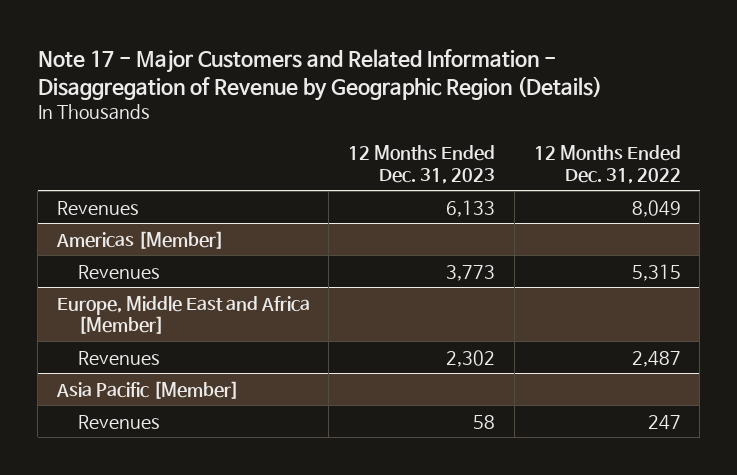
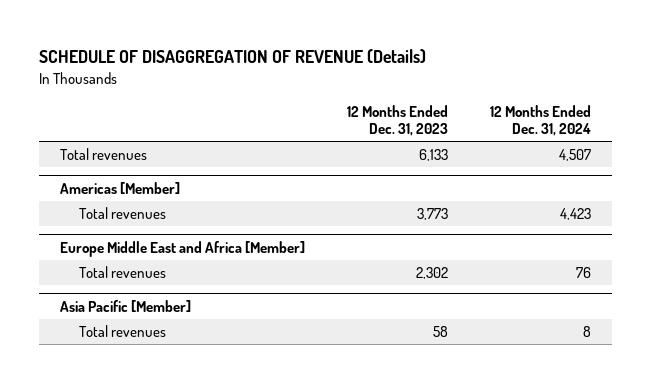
[37,48,602,101] Note 17 - Major Customers and Related Information - Disaggregation of Revenue by Geographic Region (Details) -> [39,48,427,63] SCHEDULE OF DISAGGREGATION OF REVENUE (Details)
[533,145,681,184] 12 Months Ended Dec. 31, 2022 -> none
none -> [489,104,591,137] 12 Months Ended Dec. 31, 2024
[56,200,139,215] Revenues -> [60,147,148,160] Total revenues
[78,264,161,279] Revenues -> [78,206,166,219] Total revenues
[56,295,310,334] Europe, Middle East and Africa [Member] -> [60,240,306,257] Europe Middle East and Africa [Member]
[78,350,161,365] Revenues -> [78,265,166,278] Total revenues
[78,414,161,429] Revenues -> [78,324,166,337] Total revenues

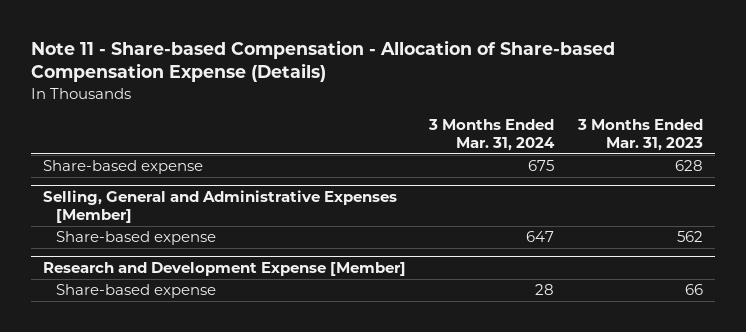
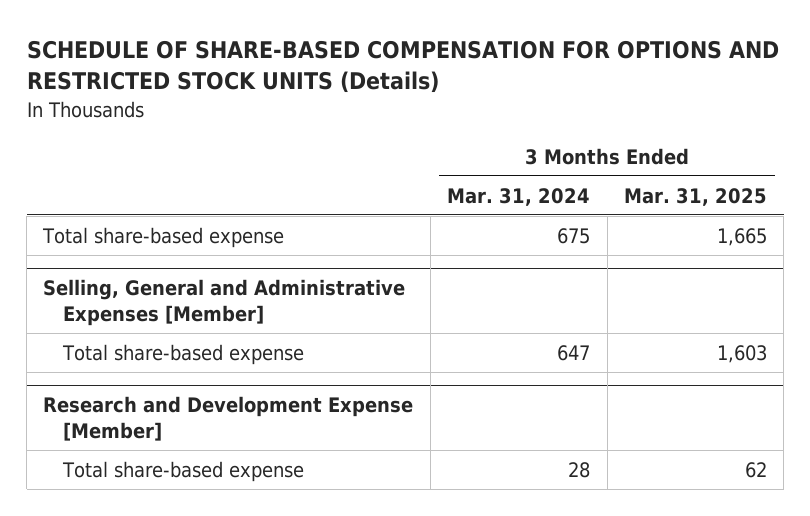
[31,39,616,83] Note 11 - Share-based Compensation - Allocation of Share-based Compensation Expense (Details) -> [26,39,779,94] SCHEDULE OF SHARE-BASED COMPENSATION FOR OPTIONS AND RESTRICTED STOCK UNITS (Details)
[577,119,704,152] 3 Months Ended Mar. 31, 2023 -> none
none -> [623,187,767,206] Mar. 31, 2025
[42,160,203,175] Share-based expense -> [42,226,285,248] Total share-based expense
[55,231,216,246] Share-based expense -> [61,343,304,365] Total share-based expense
[55,284,216,299] Share-based expense -> [61,460,304,482] Total share-based expense

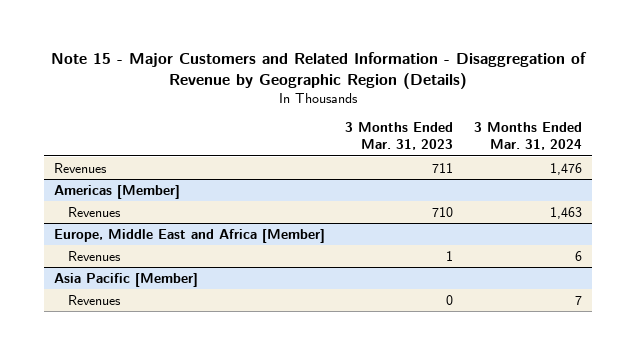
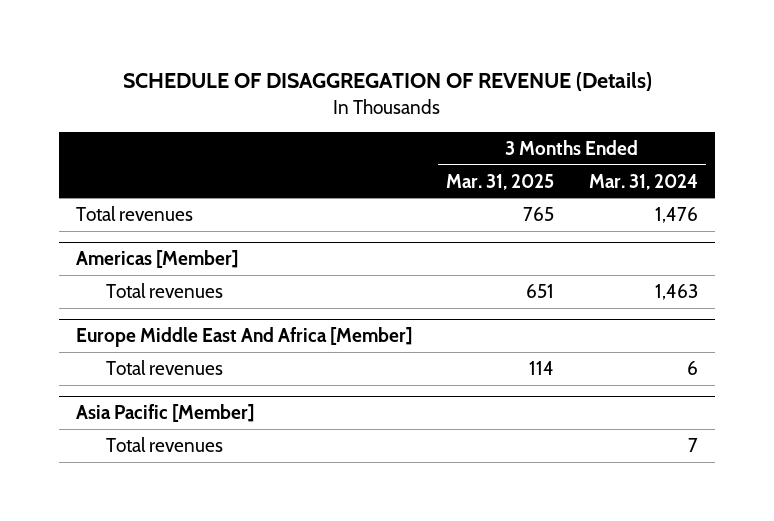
[50,52,587,90] Note 15 - Major Customers and Related Information - Disaggregation of Revenue by Geographic Region (Details) -> [122,72,652,92] SCHEDULE OF DISAGGREGATION OF REVENUE (Details)
[345,122,454,151] 3 Months Ended Mar. 31, 2023 -> none
none -> [446,173,555,190] Mar. 31, 2025
[53,162,107,173] Revenues -> [76,205,194,221] Total revenues
[68,206,122,217] Revenues -> [105,282,223,298] Total revenues
[53,228,325,243] Europe, Middle East and Africa [Member] -> [76,327,413,348] Europe Middle East And Africa [Member]
[68,250,122,261] Revenues -> [105,359,223,375] Total revenues
[68,294,122,305] Revenues -> [105,436,223,452] Total revenues

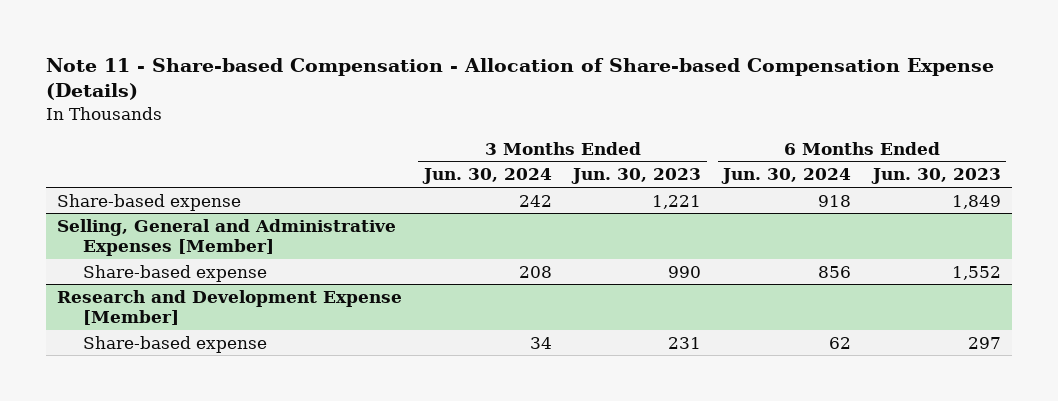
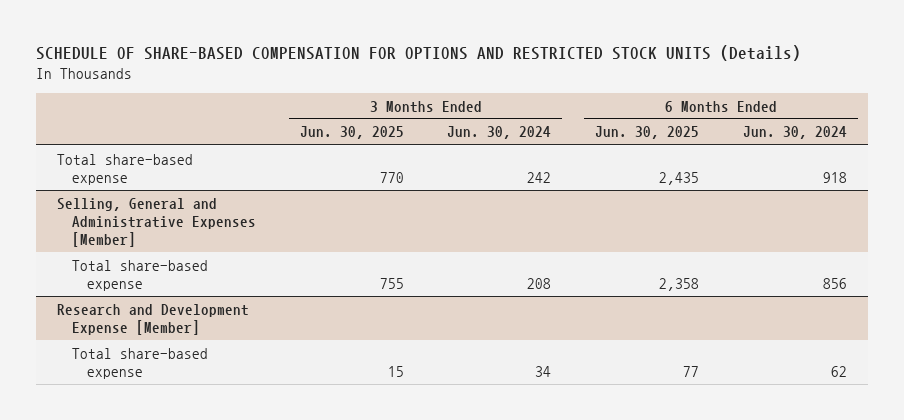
[46,57,995,101] Note 11 - Share-based Compensation - Allocation of Share-based Compensation Expense (Details) -> [35,45,801,62] SCHEDULE OF SHARE-BASED COMPENSATION FOR OPTIONS AND RESTRICTED STOCK UNITS (Details)
[571,168,702,185] Jun. 30, 2023 -> none
[870,168,1001,185] Jun. 30, 2023 -> none
none -> [299,126,404,140] Jun. 30, 2025
none -> [595,126,700,140] Jun. 30, 2025
[57,193,242,211] Share-based expense -> [57,153,194,185] Total share-based expense
[83,264,268,282] Share-based expense -> [72,259,209,291] Total share-based expense
[83,335,268,353] Share-based expense -> [72,347,209,379] Total share-based expense

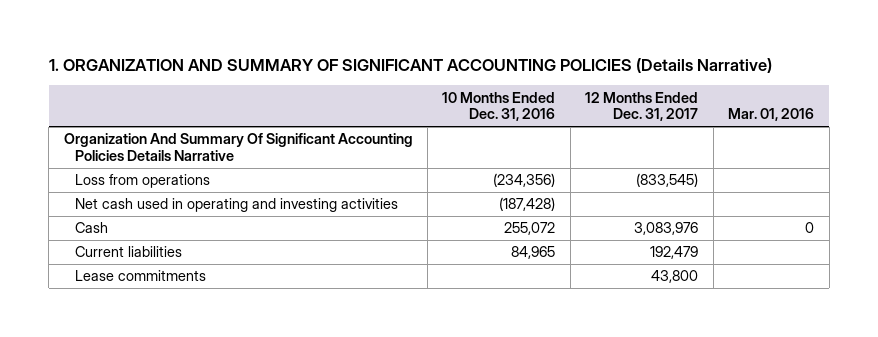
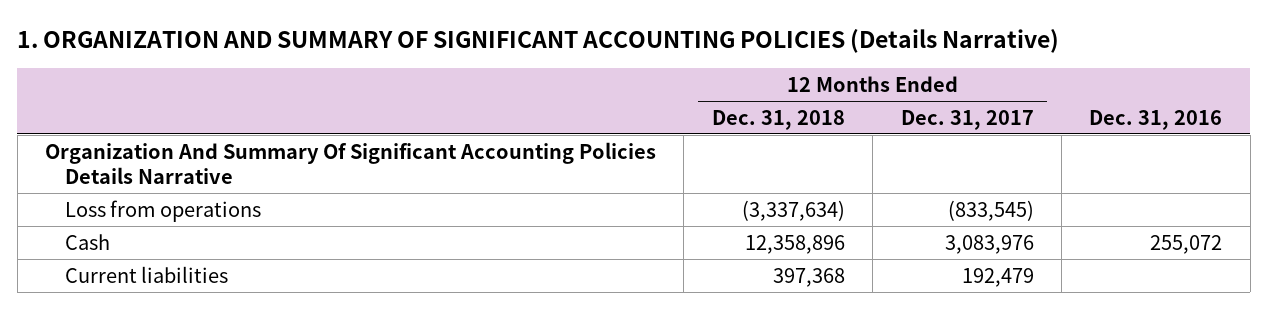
[442,91,556,122] 10 Months Ended Dec. 31, 2016 -> none
[728,108,815,122] Mar. 01, 2016 -> none
none -> [711,109,845,130] Dec. 31, 2018
none -> [1089,109,1223,130] Dec. 31, 2016
[75,198,399,213] Net cash used in operating and investing activities -> none
[75,270,207,282] Lease commitments -> none

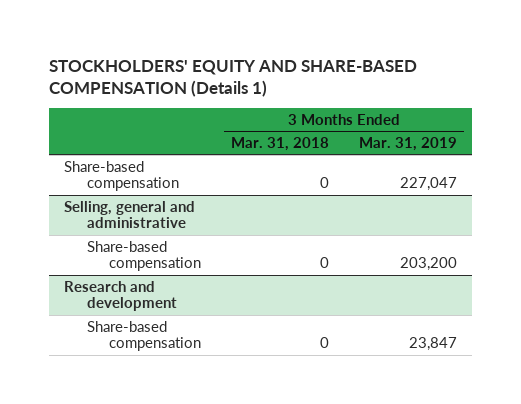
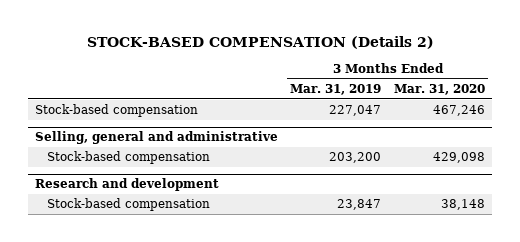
[49,59,418,97] STOCKHOLDERS' EQUITY AND SHARE-BASED COMPENSATION (Details 1) -> [86,35,434,49] STOCK-BASED COMPENSATION (Details 2)
[230,136,329,151] Mar. 31, 2018 -> none
none -> [394,83,486,95] Mar. 31, 2020
[64,160,179,192] Share-based compensation -> [34,104,198,118] Stock-based compensation
[86,240,202,272] Share-based compensation -> [47,151,211,165] Stock-based compensation
[86,320,202,352] Share-based compensation -> [47,198,211,212] Stock-based compensation

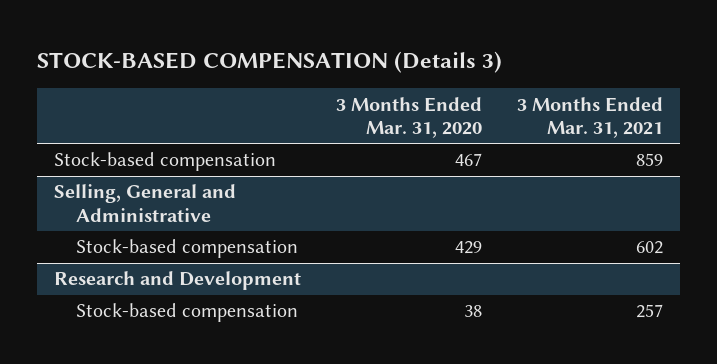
[86,35,434,49] STOCK-BASED COMPENSATION (Details 2) -> [36,50,502,73] STOCK-BASED COMPENSATION (Details 3)
[290,83,382,95] Mar. 31, 2019 -> none
none -> [516,96,663,139] 3 Months Ended Mar. 31, 2021
[433,105,486,117] 467,246 -> [454,153,482,167] 467
[34,131,278,145] Selling, general and administrative -> [54,184,237,223] Selling, General and Administrative
[433,152,486,164] 429,098 -> [454,241,482,255] 429
[34,178,219,192] Research and development -> [54,271,302,291] Research and Development
[441,199,486,211] 38,148 -> [463,305,482,318] 38

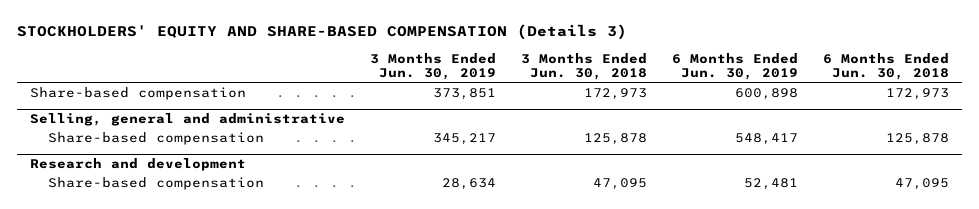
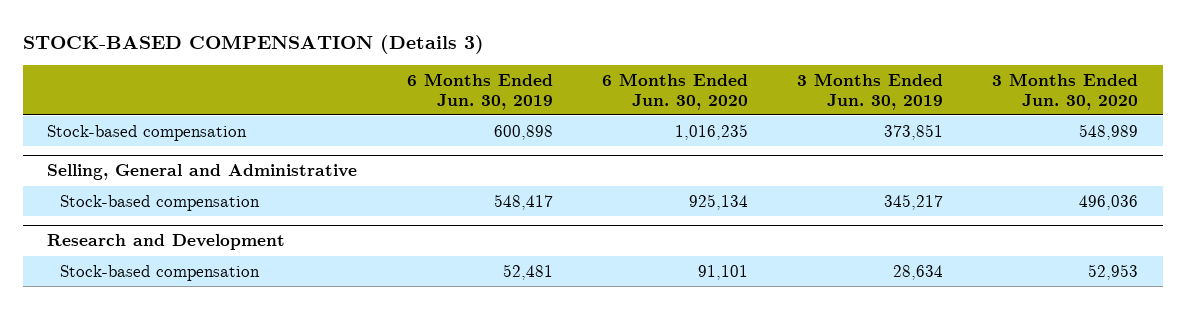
[17,24,628,41] STOCKHOLDERS' EQUITY AND SHARE-BASED COMPENSATION (Details 3) -> [22,34,484,54] STOCK-BASED COMPENSATION (Details 3)
[521,52,648,81] 3 Months Ended Jun. 30, 2018 -> none
[823,52,950,81] 6 Months Ended Jun. 30, 2018 -> none
none -> [601,73,748,110] 6 Months Ended Jun. 30, 2020
none -> [992,73,1139,110] 3 Months Ended Jun. 30, 2020
[29,86,246,100] Share-based compensation -> [47,124,248,141] Stock-based compensation
[29,113,345,127] Selling, general and administrative -> [47,164,358,181] Selling, General and Administrative
[48,131,265,145] Share-based compensation -> [59,194,260,211] Stock-based compensation
[29,158,246,172] Research and development -> [47,234,286,251] Research and Development
[48,176,265,190] Share-based compensation -> [59,264,260,281] Stock-based compensation

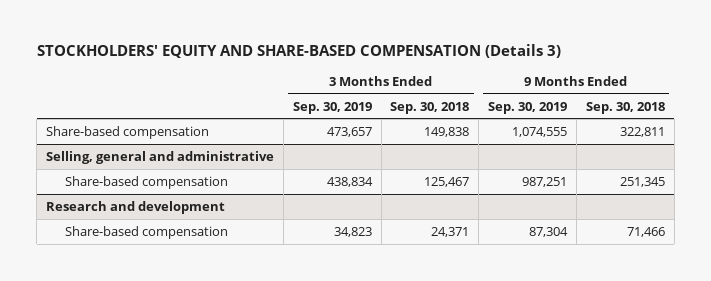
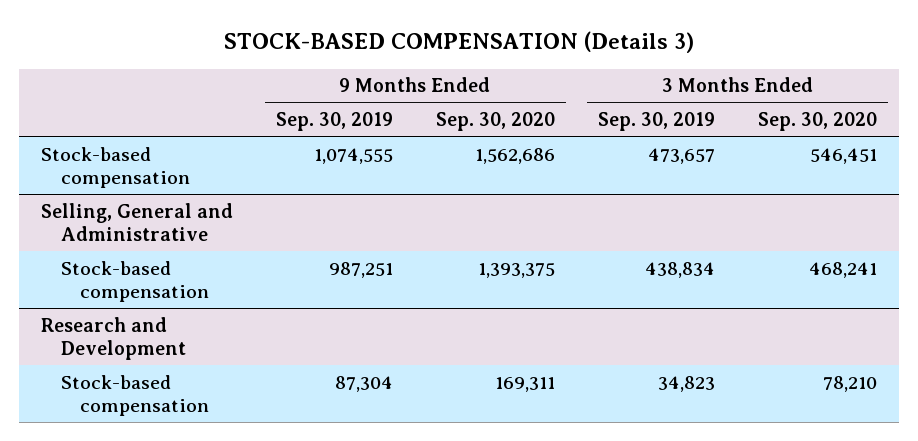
[36,44,561,59] STOCKHOLDERS' EQUITY AND SHARE-BASED COMPENSATION (Details 3) -> [223,31,694,54] STOCK-BASED COMPENSATION (Details 3)
[390,101,470,114] Sep. 30, 2018 -> none
[585,101,665,114] Sep. 30, 2018 -> none
none -> [435,111,555,131] Sep. 30, 2020
none -> [758,111,878,131] Sep. 30, 2020
[46,125,210,139] Share-based compensation -> [40,146,190,188] Stock-based compensation
[46,150,275,164] Selling, general and administrative -> [40,202,233,241] Selling, General and Administrative
[65,175,229,189] Share-based compensation -> [60,260,210,302] Stock-based compensation
[46,200,226,214] Research and development -> [40,316,186,360] Research and Development
[65,225,229,239] Share-based compensation -> [60,374,210,416] Stock-based compensation

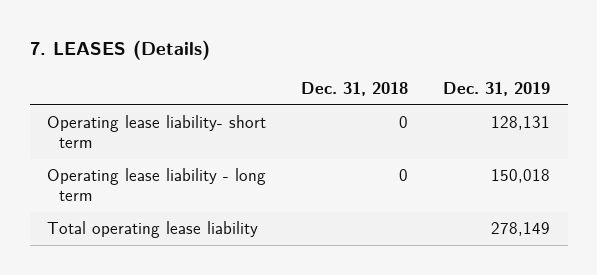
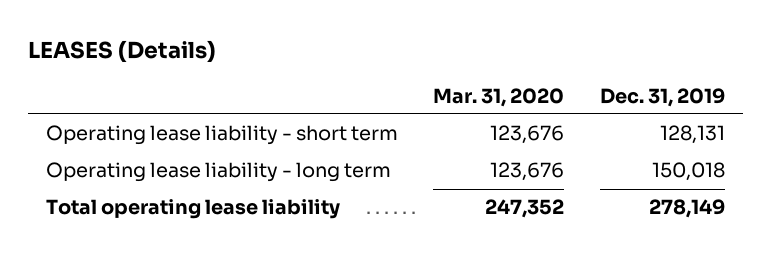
[29,40,210,61] 7. LEASES (Details) -> [27,39,216,63] LEASES (Details)
[301,82,409,97] Dec. 31, 2018 -> none
none -> [433,87,565,107] Mar. 31, 2020
[47,115,267,149] Operating lease liability- short term -> [45,125,398,146] Operating lease liability - short term

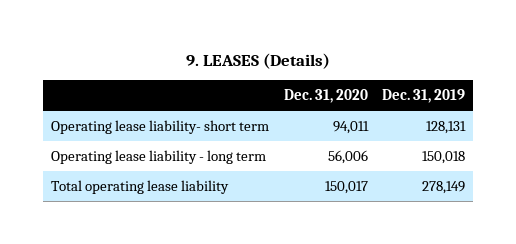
[27,39,216,63] LEASES (Details) -> [186,52,331,69] 9. LEASES (Details)
[433,87,565,107] Mar. 31, 2020 -> none
none -> [283,89,368,104] Dec. 31, 2020
[45,125,398,146] Operating lease liability - short term -> [50,119,269,134] Operating lease liability- short term

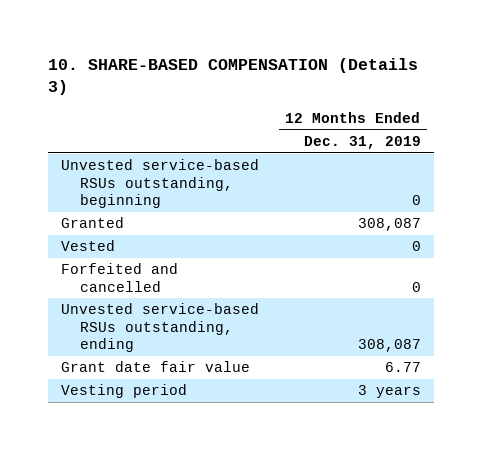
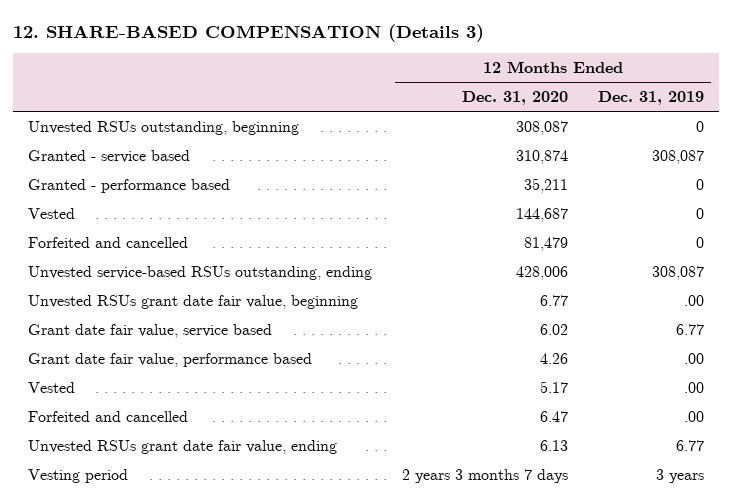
[47,58,418,96] 10. SHARE-BASED COMPENSATION (Details 3) -> [13,23,485,42] 12. SHARE-BASED COMPENSATION (Details 3)
none -> [462,91,569,106] Dec. 31, 2020
[61,159,260,208] Unvested service-based RSUs outstanding, beginning -> [28,120,300,135] Unvested RSUs outstanding, beginning
[61,217,125,229] Granted -> [28,149,191,163] Granted - service based
none -> [28,178,231,193] Granted - performance based
none -> [28,294,359,309] Unvested RSUs grant date fair value, beginning
[61,361,251,373] Grant date fair value -> [28,323,273,338] Grant date fair value, service based
none -> [28,352,313,367] Grant date fair value, performance based
none -> [28,381,76,393] Vested
none -> [28,410,189,422] Forfeited and cancelled
none -> [28,439,338,454] Unvested RSUs grant date fair value, ending

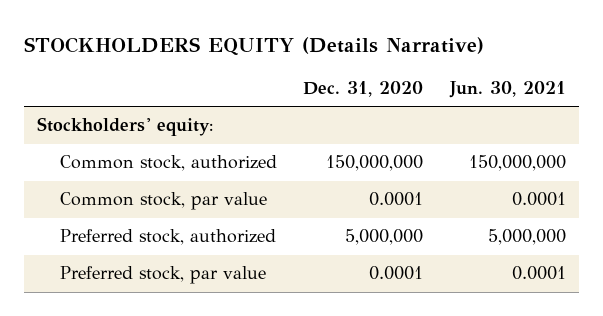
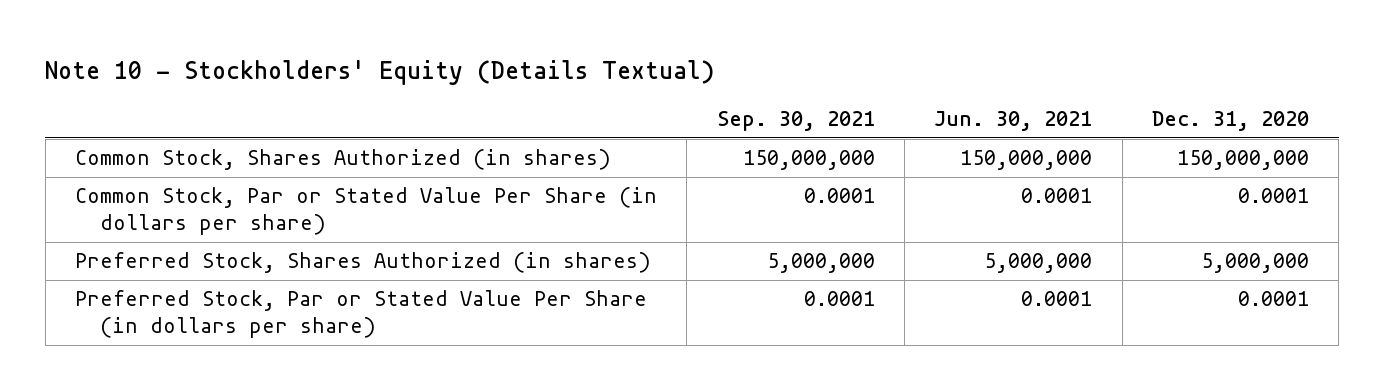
[23,36,484,56] STOCKHOLDERS EQUITY (Details Narrative) -> [45,59,715,85] Note 10 - Stockholders' Equity (Details Textual)
none -> [716,111,875,132] Sep. 30, 2021
[36,117,213,137] Stockholders' equity: -> none
[60,155,278,172] Common stock, authorized -> [75,149,612,171] Common Stock, Shares Authorized (in shares)
[60,192,268,211] Common stock, par value -> [75,187,658,236] Common Stock, Par or Stated Value Per Share (in dollars per share)
[60,229,277,246] Preferred stock, authorized -> [75,252,652,274] Preferred Stock, Shares Authorized (in shares)
[60,266,267,285] Preferred stock, par value -> [75,290,648,339] Preferred Stock, Par or Stated Value Per Share (in dollars per share)

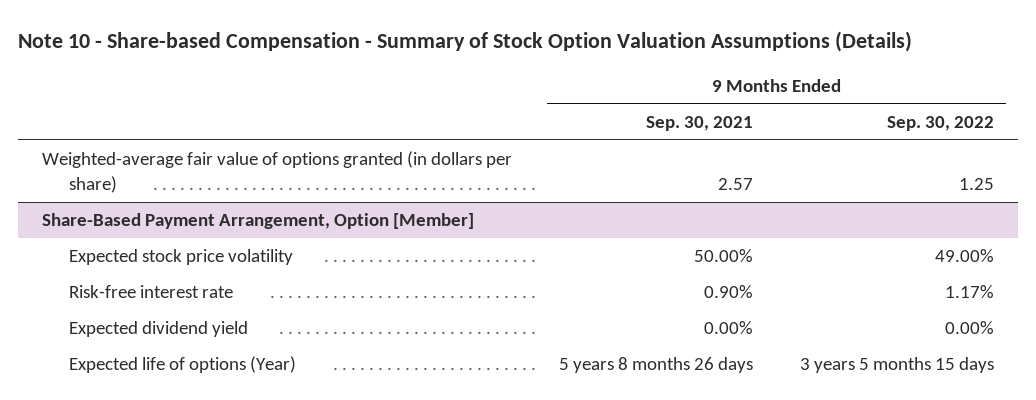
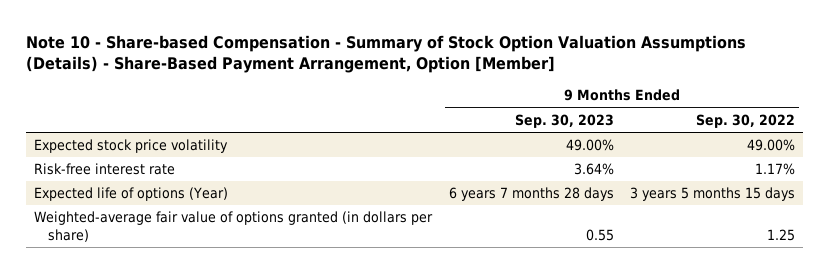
[18,31,913,53] Note 10 - Share-based Compensation - Summary of Stock Option Valuation Assumptions (Details) -> [26,34,747,74] Note 10 - Share-based Compensation - Summary of Stock Option Valuation Assumptions (Details) - Share-Based Payment Arrangement, Option [Member]
[646,115,754,131] Sep. 30, 2021 -> none
none -> [514,113,614,128] Sep. 30, 2023
[42,213,475,230] Share-Based Payment Arrangement, Option [Member] -> none
[69,321,249,338] Expected dividend yield -> none
[42,151,513,193] Weighted-average fair value of options granted (in dollars per share) -> [34,211,434,242] Weighted-average fair value of options granted (in dollars per share)

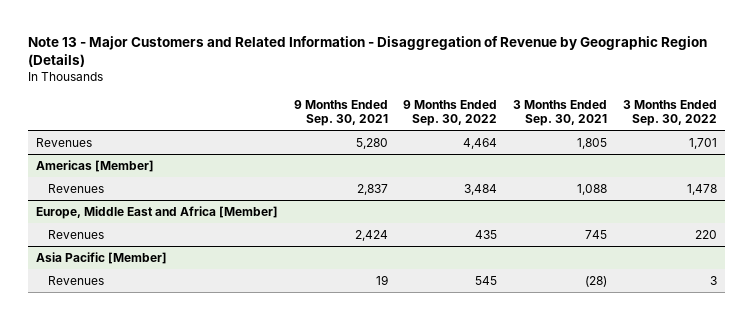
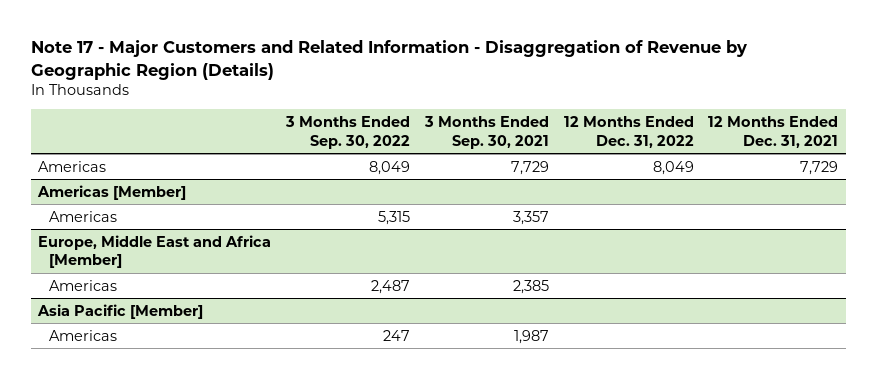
[28,35,708,68] Note 13 - Major Customers and Related Information - Disaggregation of Revenue by Geographic Region (Details) -> [30,40,747,80] Note 17 - Major Customers and Related Information - Disaggregation of Revenue by Geographic Region (Details)
[293,100,388,127] 9 Months Ended Sep. 30, 2021 -> none
[403,100,498,127] 9 Months Ended Sep. 30, 2022 -> none
none -> [563,116,694,148] 12 Months Ended Dec. 31, 2022
none -> [708,116,839,148] 12 Months Ended Dec. 31, 2021
[35,137,92,147] Revenues -> none
none -> [38,160,107,172] Americas
[47,183,104,193] Revenues -> none
none -> [48,210,117,222] Americas
[47,229,104,239] Revenues -> none
none -> [48,279,117,291] Americas
[47,275,104,285] Revenues -> none
none -> [48,329,117,341] Americas

